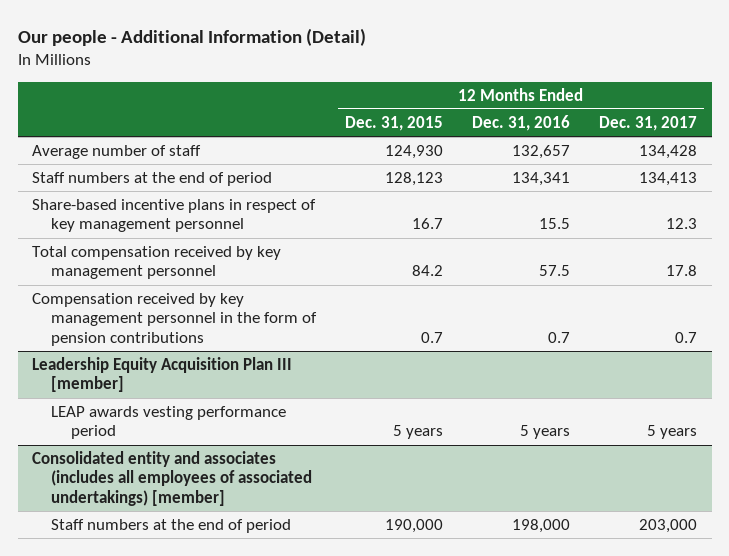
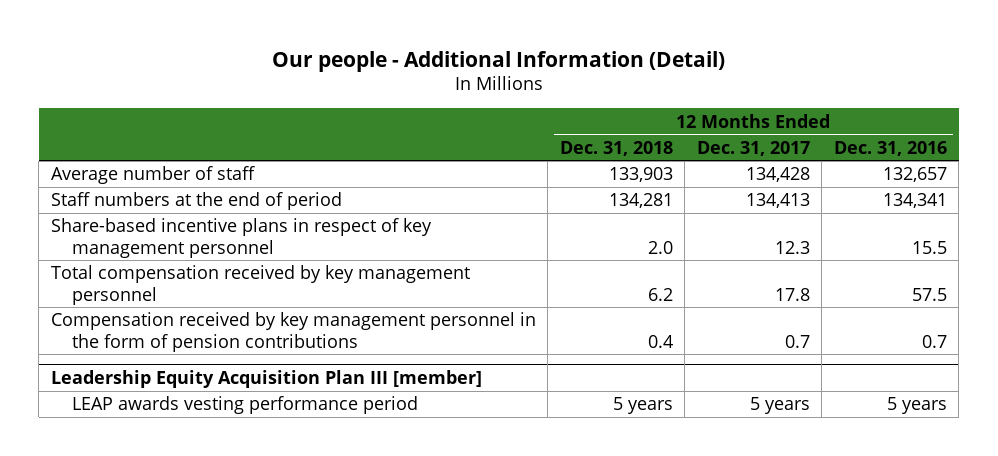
[345,115,444,131] Dec. 31, 2015 -> none
none -> [559,140,673,156] Dec. 31, 2018
[32,450,313,506] Consolidated entity and associates (includes all employees of associated undertakings) [member] -> none
[51,518,292,533] Staff numbers at the end of period -> none

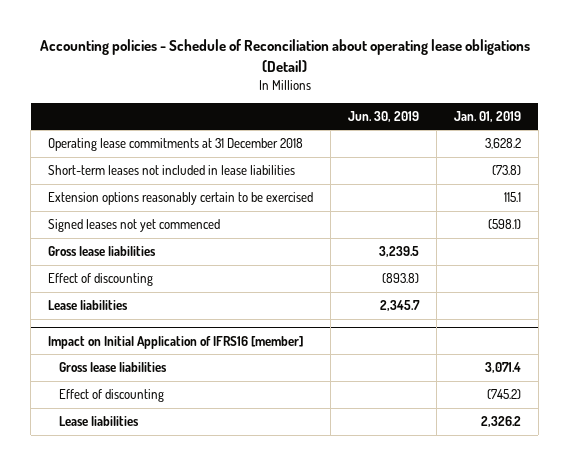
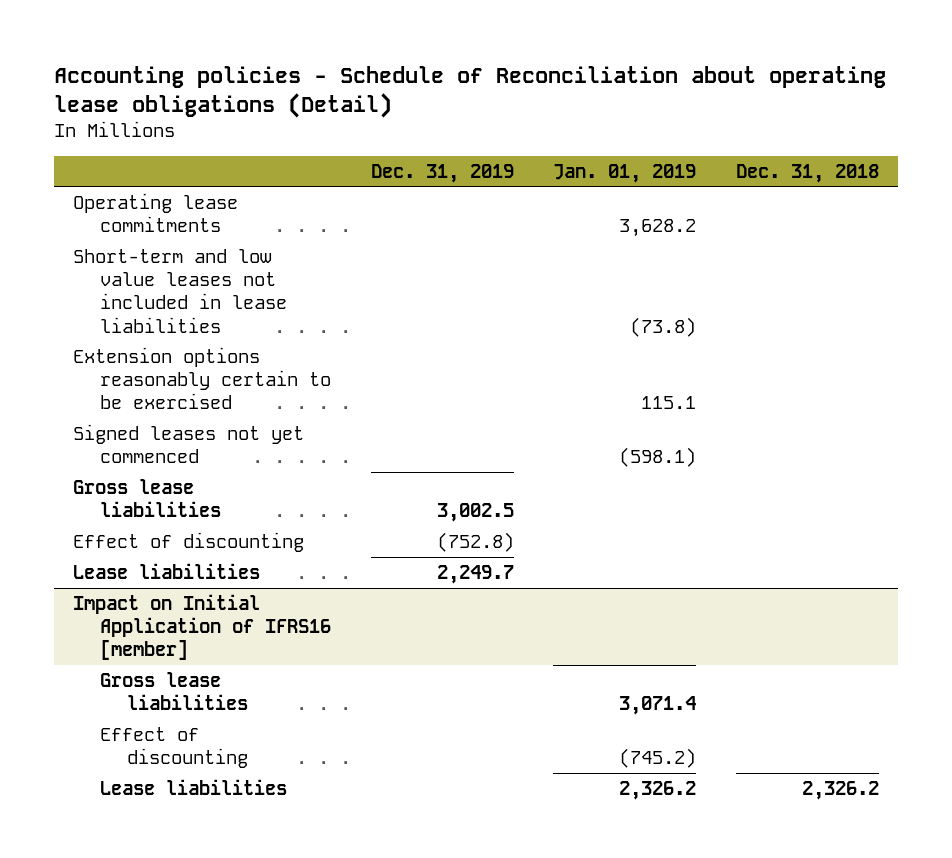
[348,110,420,122] Jun. 30, 2019 -> none
none -> [370,163,514,183] Dec. 31, 2019
none -> [735,163,879,183] Dec. 31, 2018
[48,138,304,152] Operating lease commitments at 31 December 2018 -> [73,192,239,233] Operating lease commitments
[48,165,296,176] Short-term leases not included in lease liabilities -> [73,248,288,333] Short-term and low value leases not included in lease liabilities

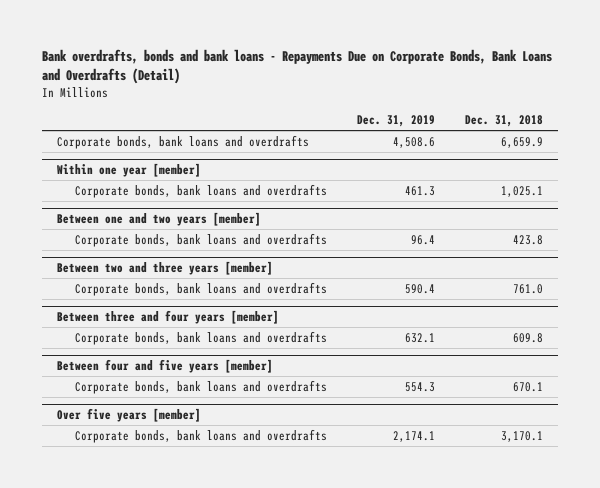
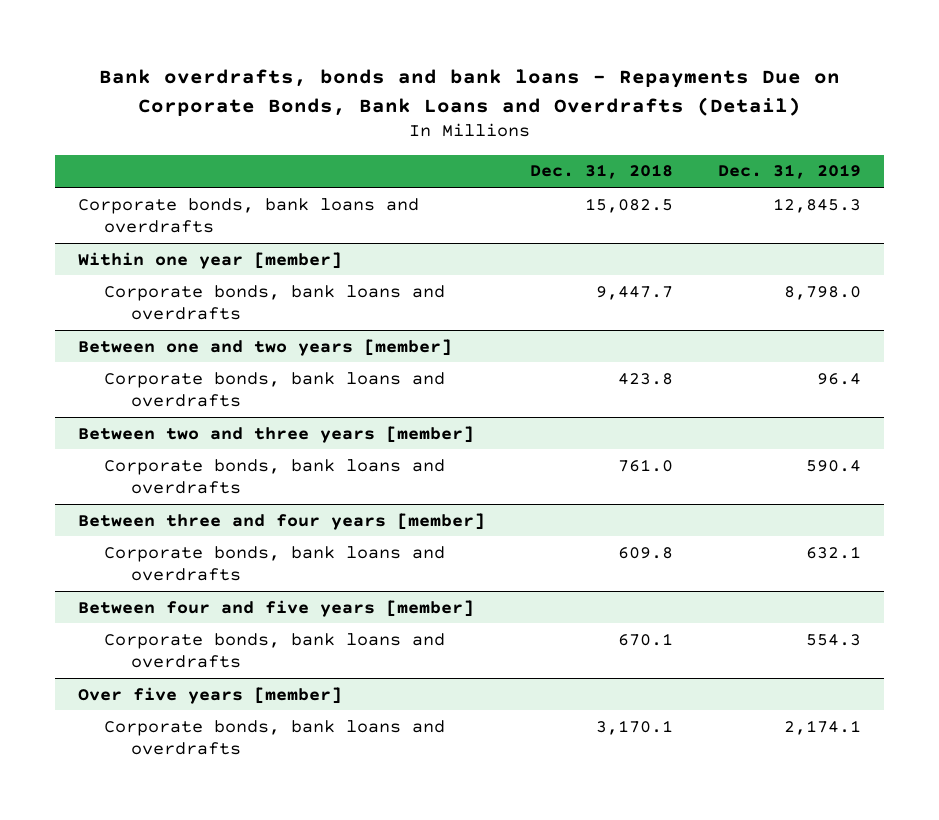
[393,136,436,148] 4,508.6 -> [773,197,862,213] 12,845.3
[500,136,543,148] 6,659.9 -> [585,197,674,213] 15,082.5
[405,185,436,196] 461.3 -> [784,285,862,300] 8,798.0
[500,185,543,197] 1,025.1 -> [596,285,674,300] 9,447.7

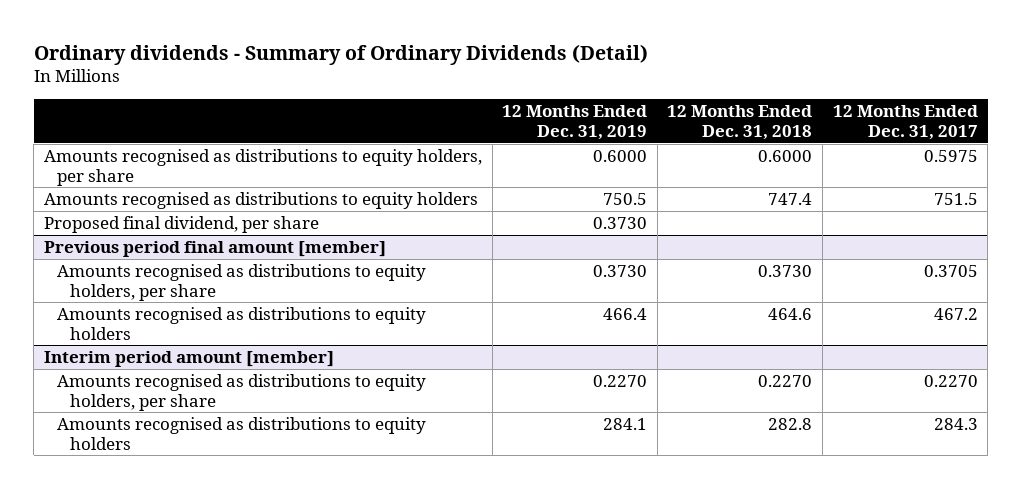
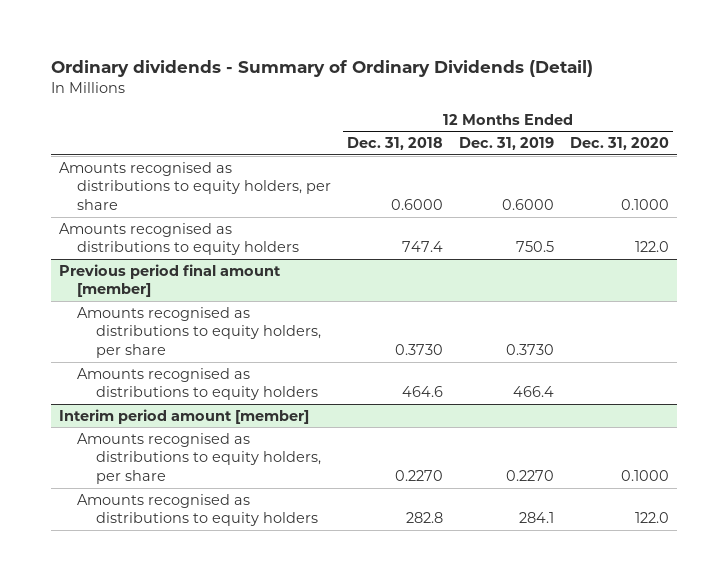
[832,105,978,140] 12 Months Ended Dec. 31, 2017 -> none
none -> [570,137,670,151] Dec. 31, 2020
[43,215,319,233] Proposed final dividend, per share -> none

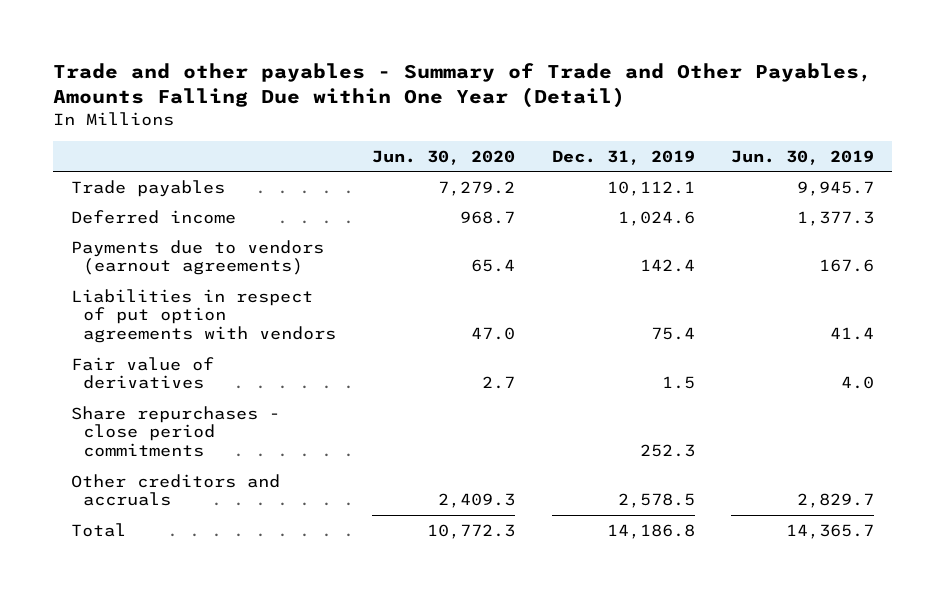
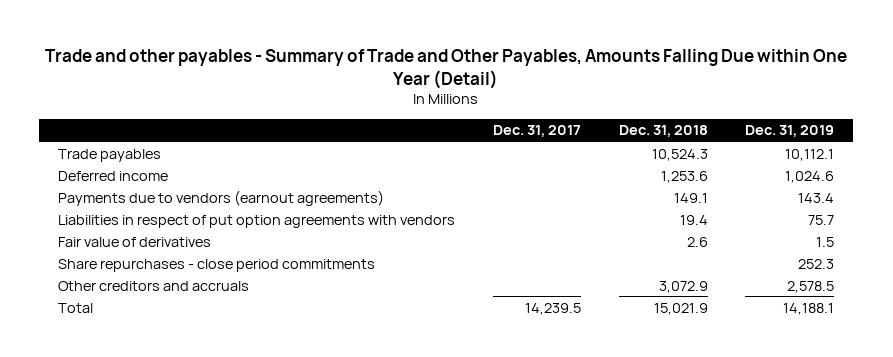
[372,150,516,166] Jun. 30, 2020 -> none
[731,150,875,166] Jun. 30, 2019 -> none
none -> [492,125,581,138] Dec. 31, 2017
none -> [618,125,708,138] Dec. 31, 2018
[639,259,695,273] 142.4 -> [798,192,835,203] 143.4
[650,327,695,341] 75.4 -> [808,214,835,225] 75.7
[606,523,695,539] 14,186.8 -> [783,302,835,315] 14,188.1

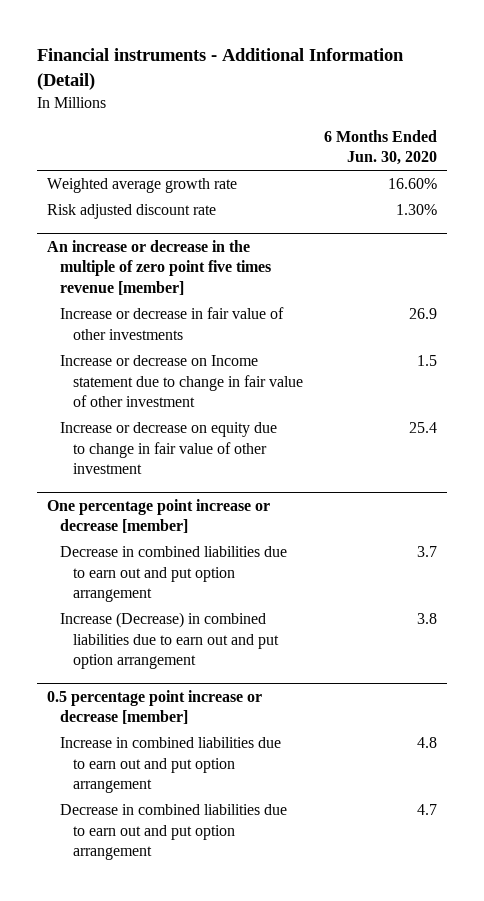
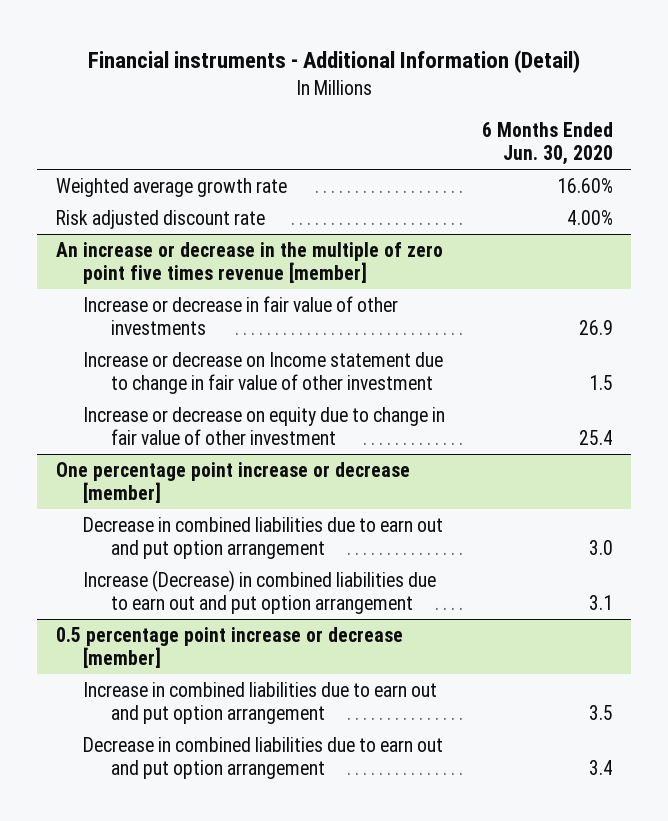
[395,204,437,216] 1.30% -> [566,210,613,226] 4.00%
[416,546,437,558] 3.7 -> [588,539,613,555] 3.0
[416,613,437,625] 3.8 -> [588,594,613,610] 3.1
[416,737,437,749] 4.8 -> [588,704,613,720] 3.5
[416,804,437,816] 4.7 -> [588,759,613,775] 3.4

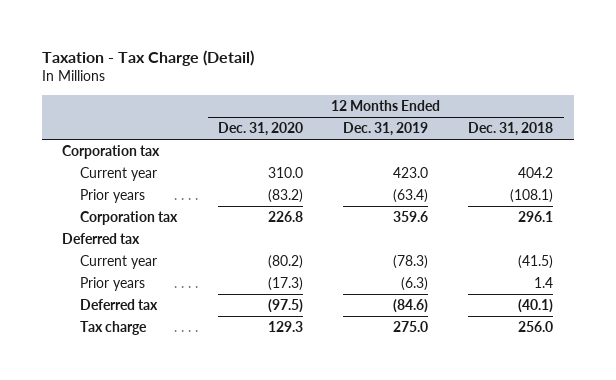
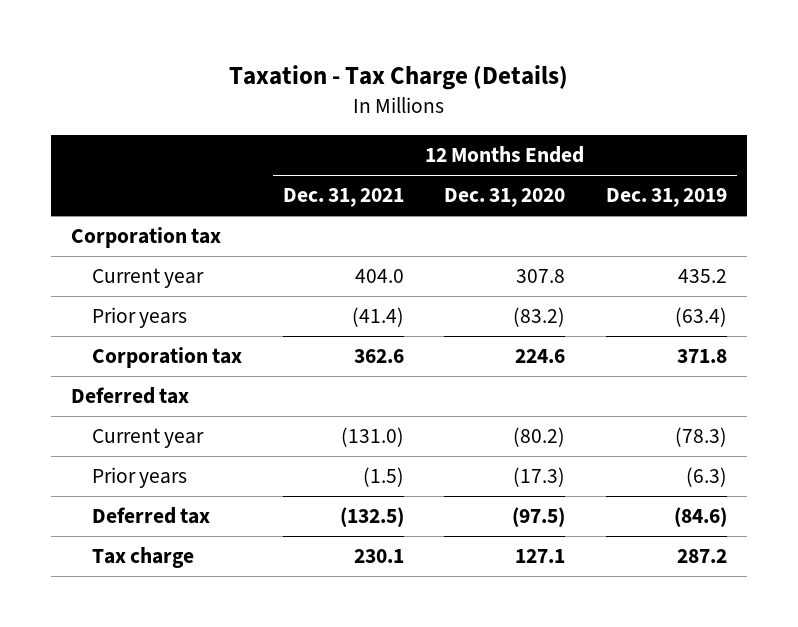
[42,50,255,67] Taxation - Tax Charge (Detail) -> [228,65,568,91] Taxation - Tax Charge (Details)
[468,122,554,137] Dec. 31, 2018 -> none
none -> [282,188,404,208] Dec. 31, 2021
[267,166,303,178] 310.0 -> [516,269,566,284] 307.8
[393,166,429,178] 423.0 -> [677,269,727,284] 435.2
[267,210,303,222] 226.8 -> [515,349,566,364] 224.6
[393,210,429,222] 359.6 -> [676,349,727,364] 371.8
[267,320,303,332] 129.3 -> [515,549,566,564] 127.1
[393,320,429,332] 275.0 -> [676,549,727,564] 287.2

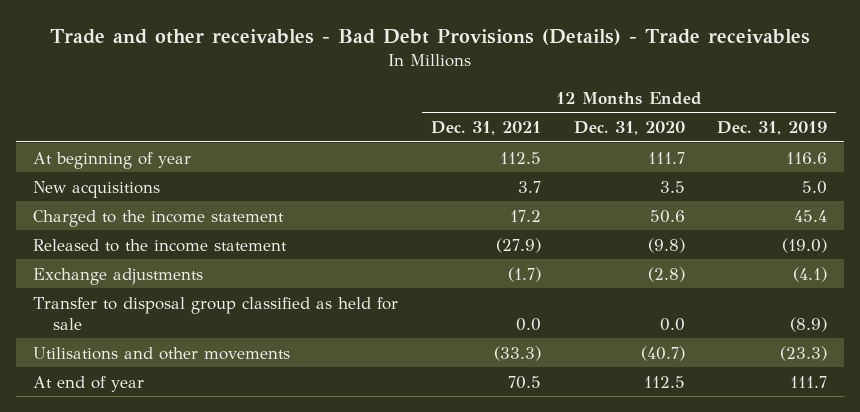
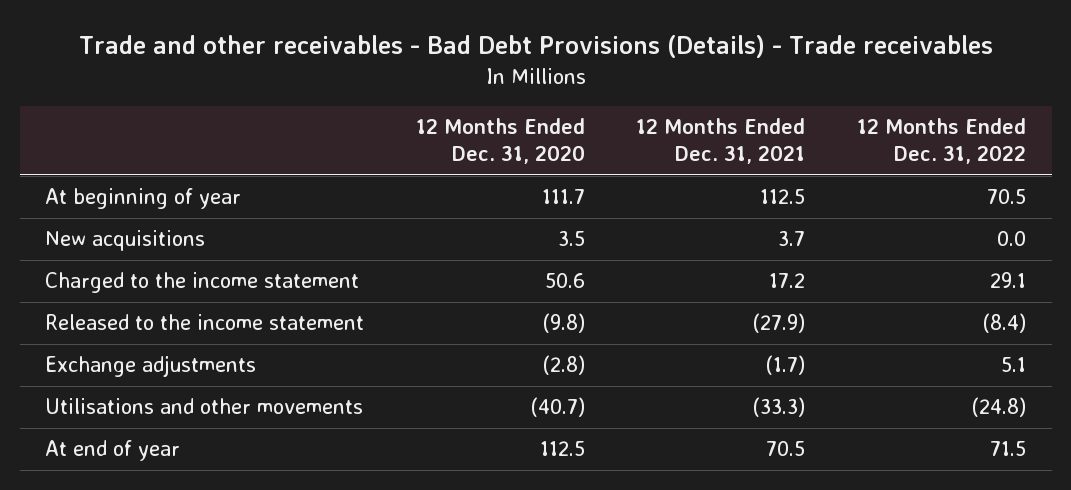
[717,121,828,136] Dec. 31, 2019 -> none
none -> [857,118,1027,165] 12 Months Ended Dec. 31, 2022
[32,296,398,330] Transfer to disposal group classified as held for sale -> none

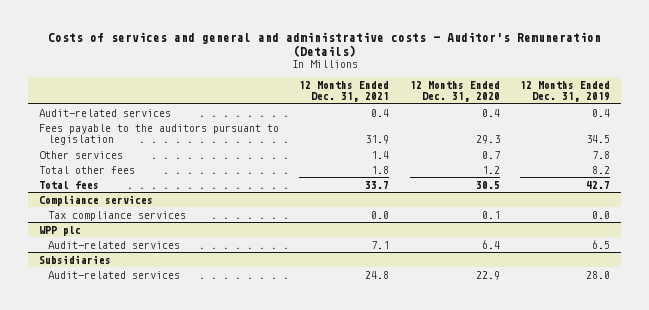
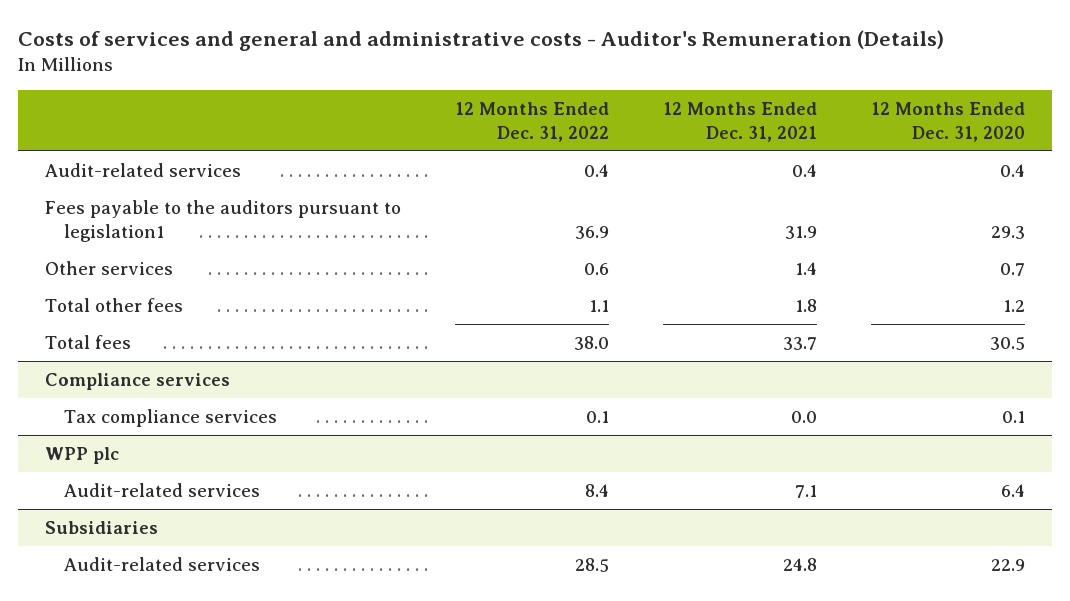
[520,80,611,103] 12 Months Ended Dec. 31, 2019 -> none
none -> [454,101,609,142] 12 Months Ended Dec. 31, 2022
[38,123,279,146] Fees payable to the auditors pursuant to legislation -> [44,199,401,242] Fees payable to the auditors pursuant to legislation1

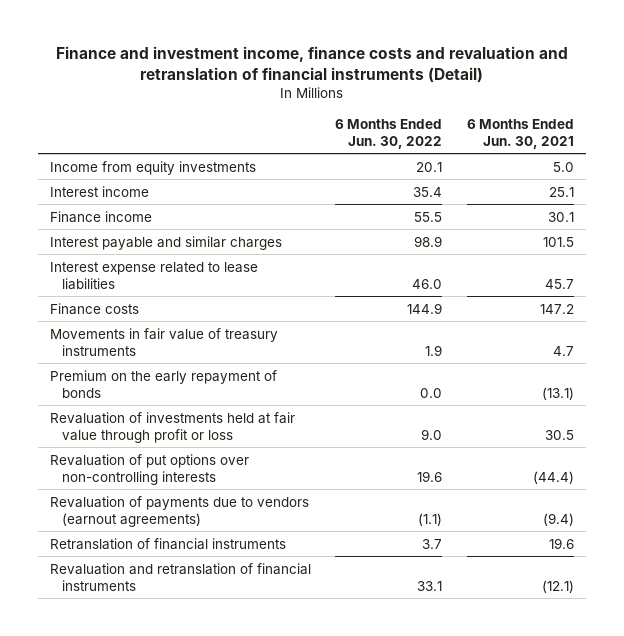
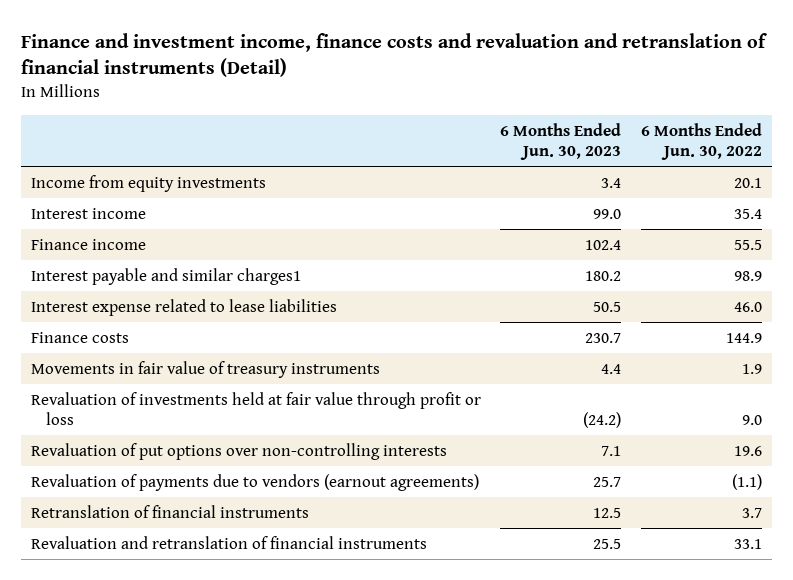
[466,118,574,149] 6 Months Ended Jun. 30, 2021 -> none
none -> [500,122,622,160] 6 Months Ended Jun. 30, 2023
[50,235,283,250] Interest payable and similar charges -> [30,268,301,286] Interest payable and similar charges1
[50,369,278,398] Premium on the early repayment of bonds -> none

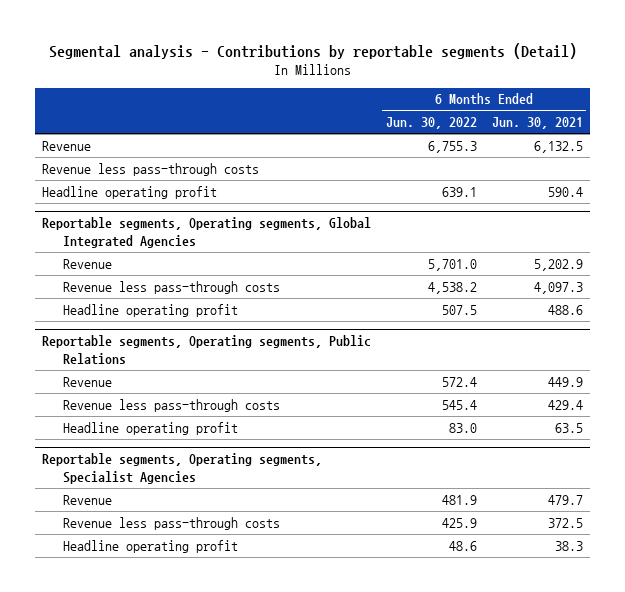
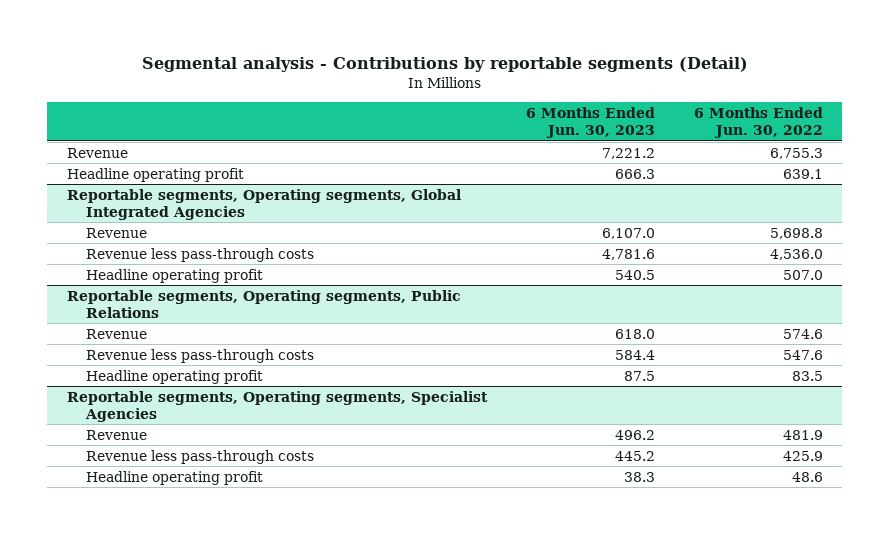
[491,117,583,130] Jun. 30, 2021 -> none
none -> [525,107,655,139] 6 Months Ended Jun. 30, 2023
[42,162,260,176] Revenue less pass-through costs -> none
[428,258,478,271] 5,701.0 -> [769,227,823,239] 5,698.8
[428,281,478,294] 4,538.2 -> [769,248,823,260] 4,536.0
[442,304,478,315] 507.5 -> [782,269,823,280] 507.0
[442,376,478,387] 572.4 -> [782,328,823,339] 574.6
[442,399,478,410] 545.4 -> [782,349,823,360] 547.6
[449,422,478,433] 83.0 -> [791,370,823,381] 83.5

